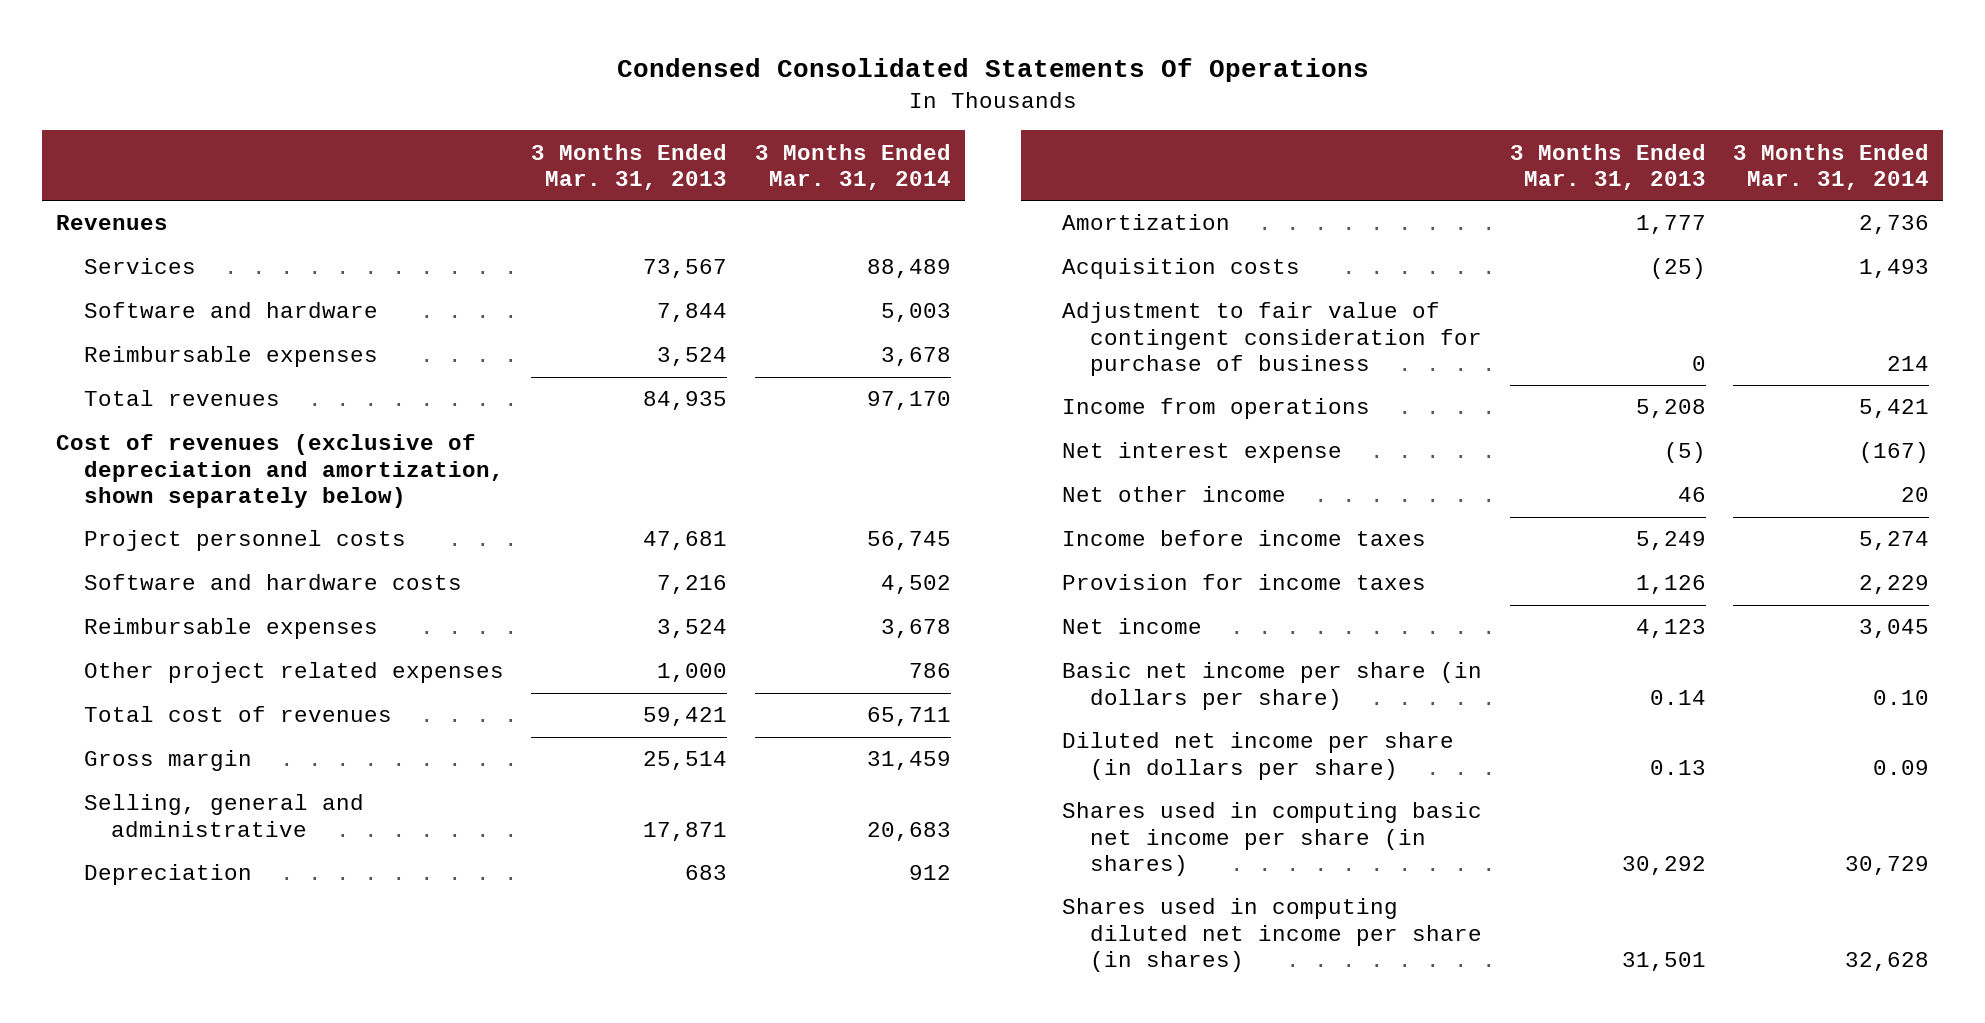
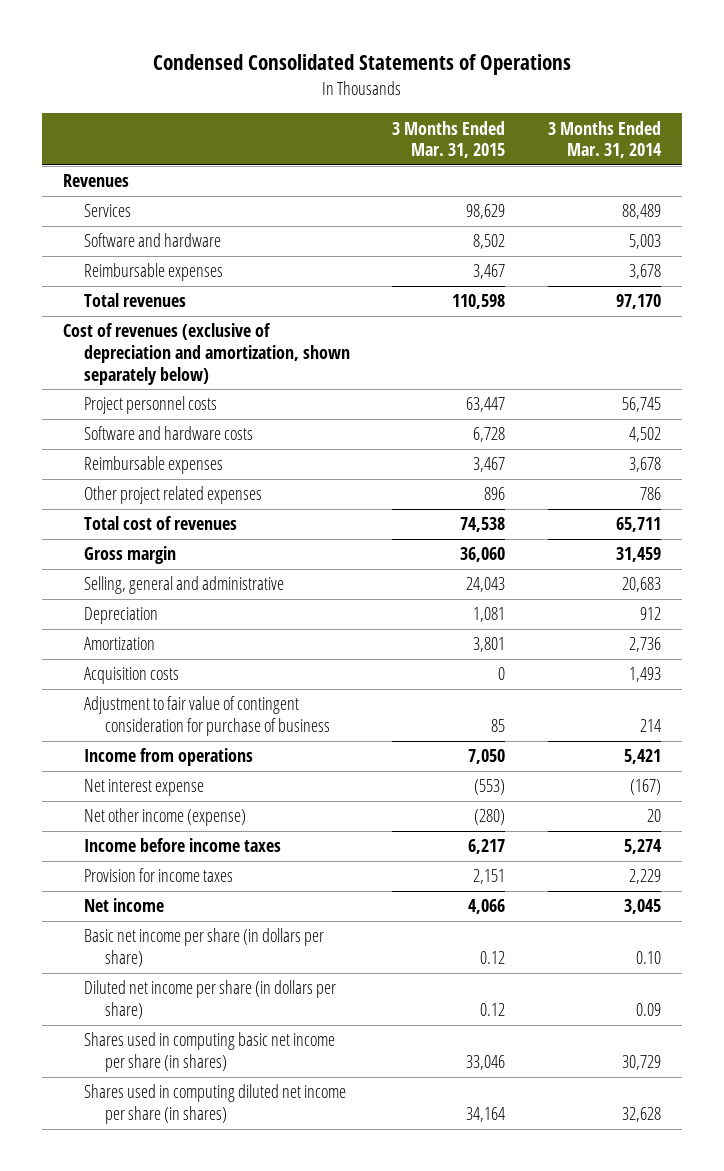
[616,58,1369,83] Condensed Consolidated Statements Of Operations -> [152,54,571,76] Condensed Consolidated Statements of Operations
[531,143,728,190] 3 Months Ended Mar. 31, 2013 -> none
none -> [392,120,506,159] 3 Months Ended Mar. 31, 2015
[1062,486,1287,503] Net other income -> [84,808,247,827] Net other income (expense)

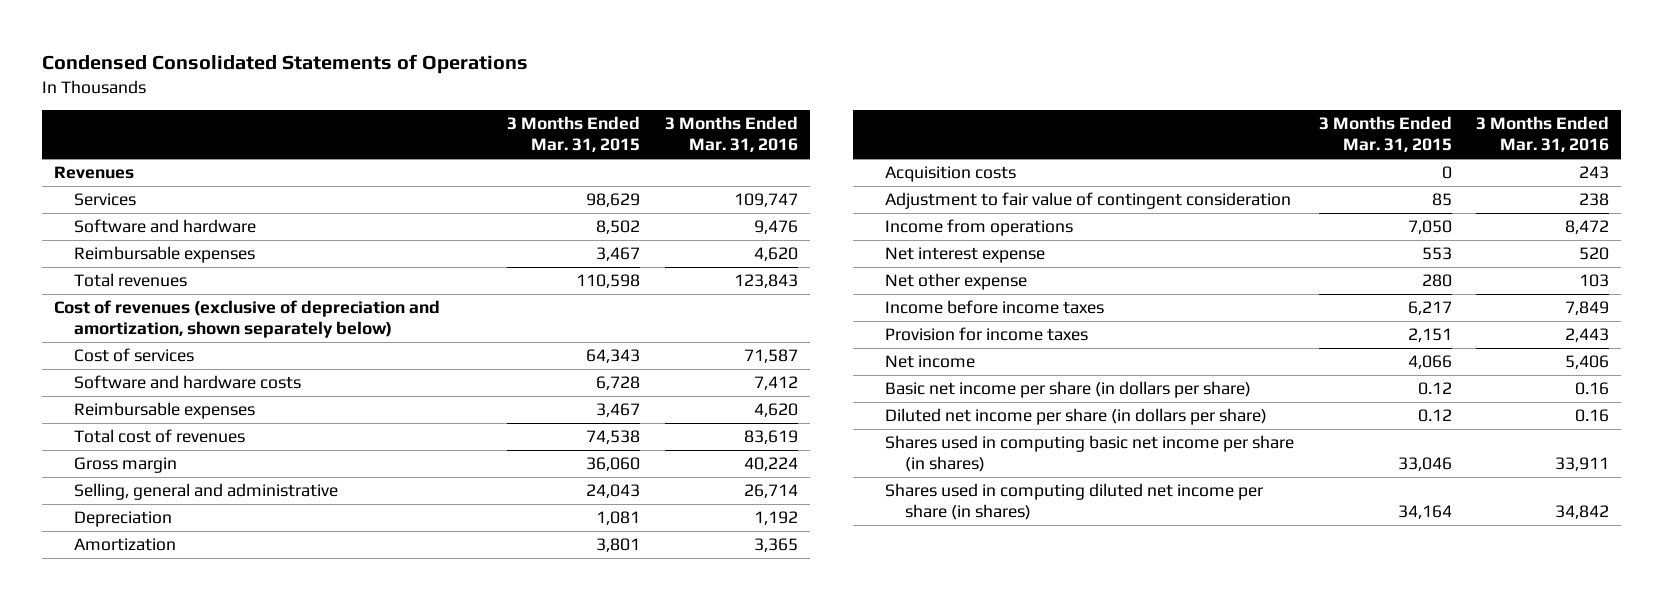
[547,120,662,159] 3 Months Ended Mar. 31, 2014 -> none
none -> [664,116,798,153] 3 Months Ended Mar. 31, 2016
[84,396,218,415] Project personnel costs -> [73,348,194,363] Cost of services
[466,397,506,413] 63,447 -> [586,349,641,364] 64,343
[84,486,263,505] Other project related expenses -> none
[84,696,331,737] Adjustment to fair value of contingent consideration for purchase of business -> [885,192,1292,210] Adjustment to fair value of contingent consideration
[474,779,506,796] (553) -> [1421,247,1452,261] 553
[84,808,247,827] Net other income (expense) -> [885,273,1028,291] Net other expense
[474,809,506,826] (280) -> [1421,274,1452,288] 280

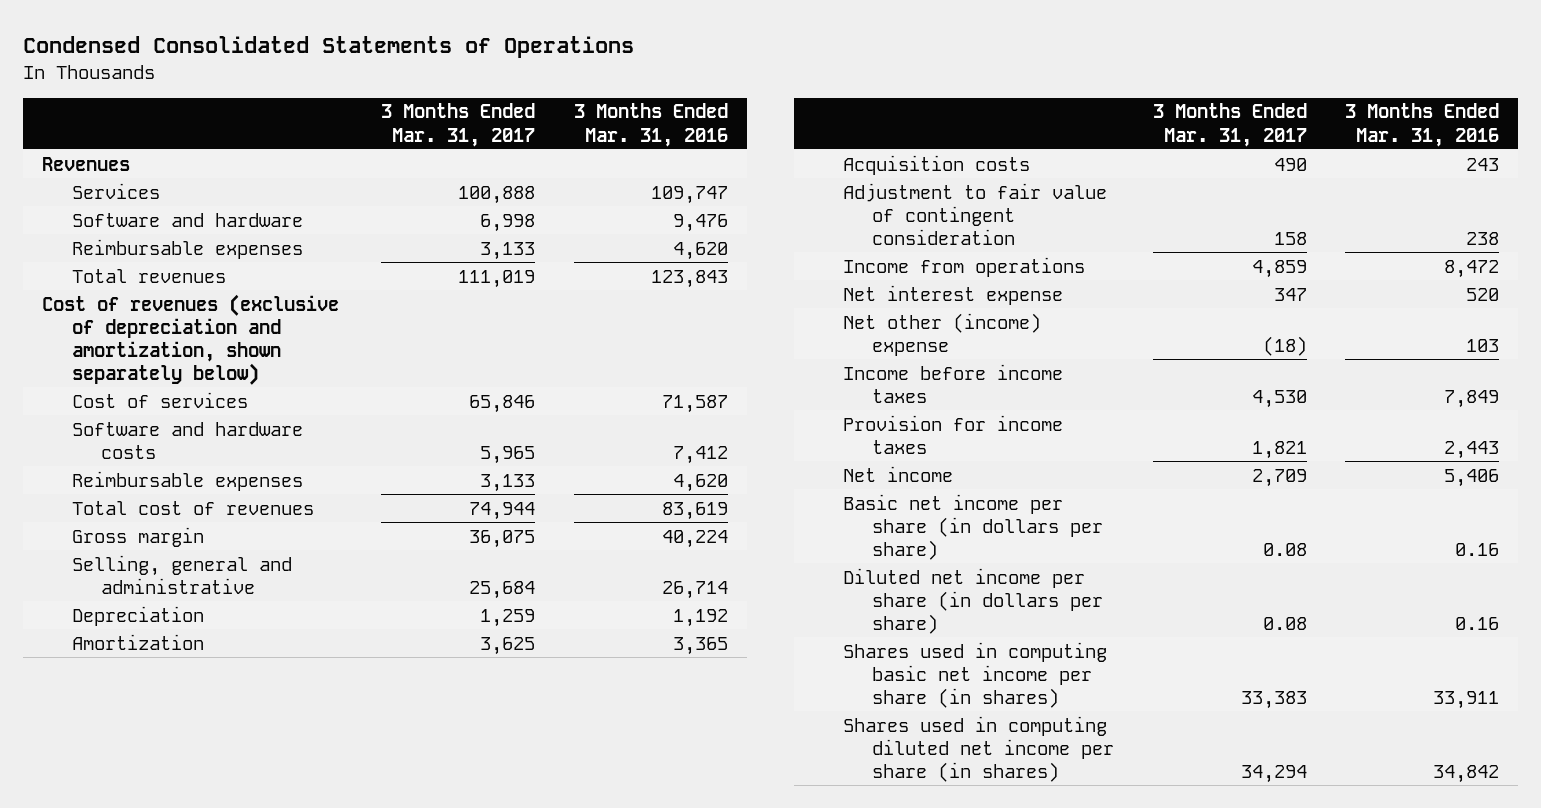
[507,116,641,153] 3 Months Ended Mar. 31, 2015 -> none
none -> [381,103,536,147] 3 Months Ended Mar. 31, 2017
[885,273,1028,291] Net other expense -> [842,312,1041,356] Net other (income) expense

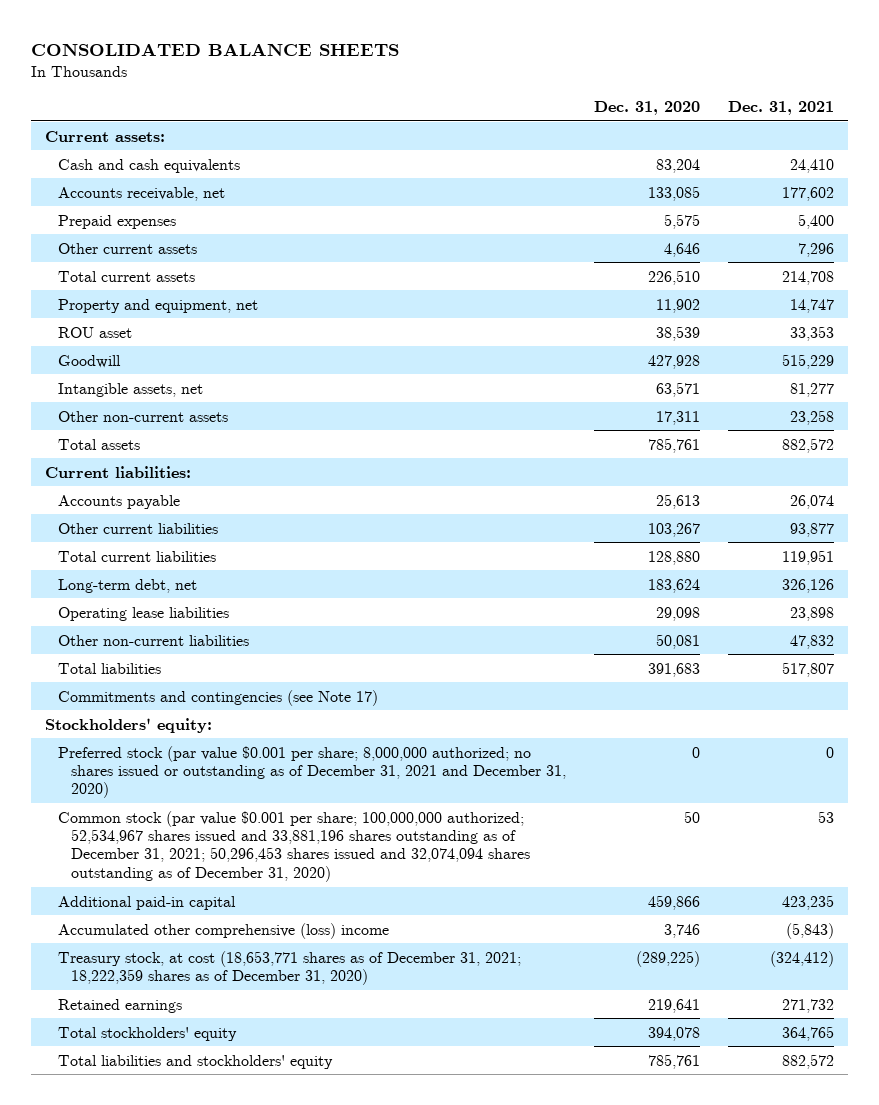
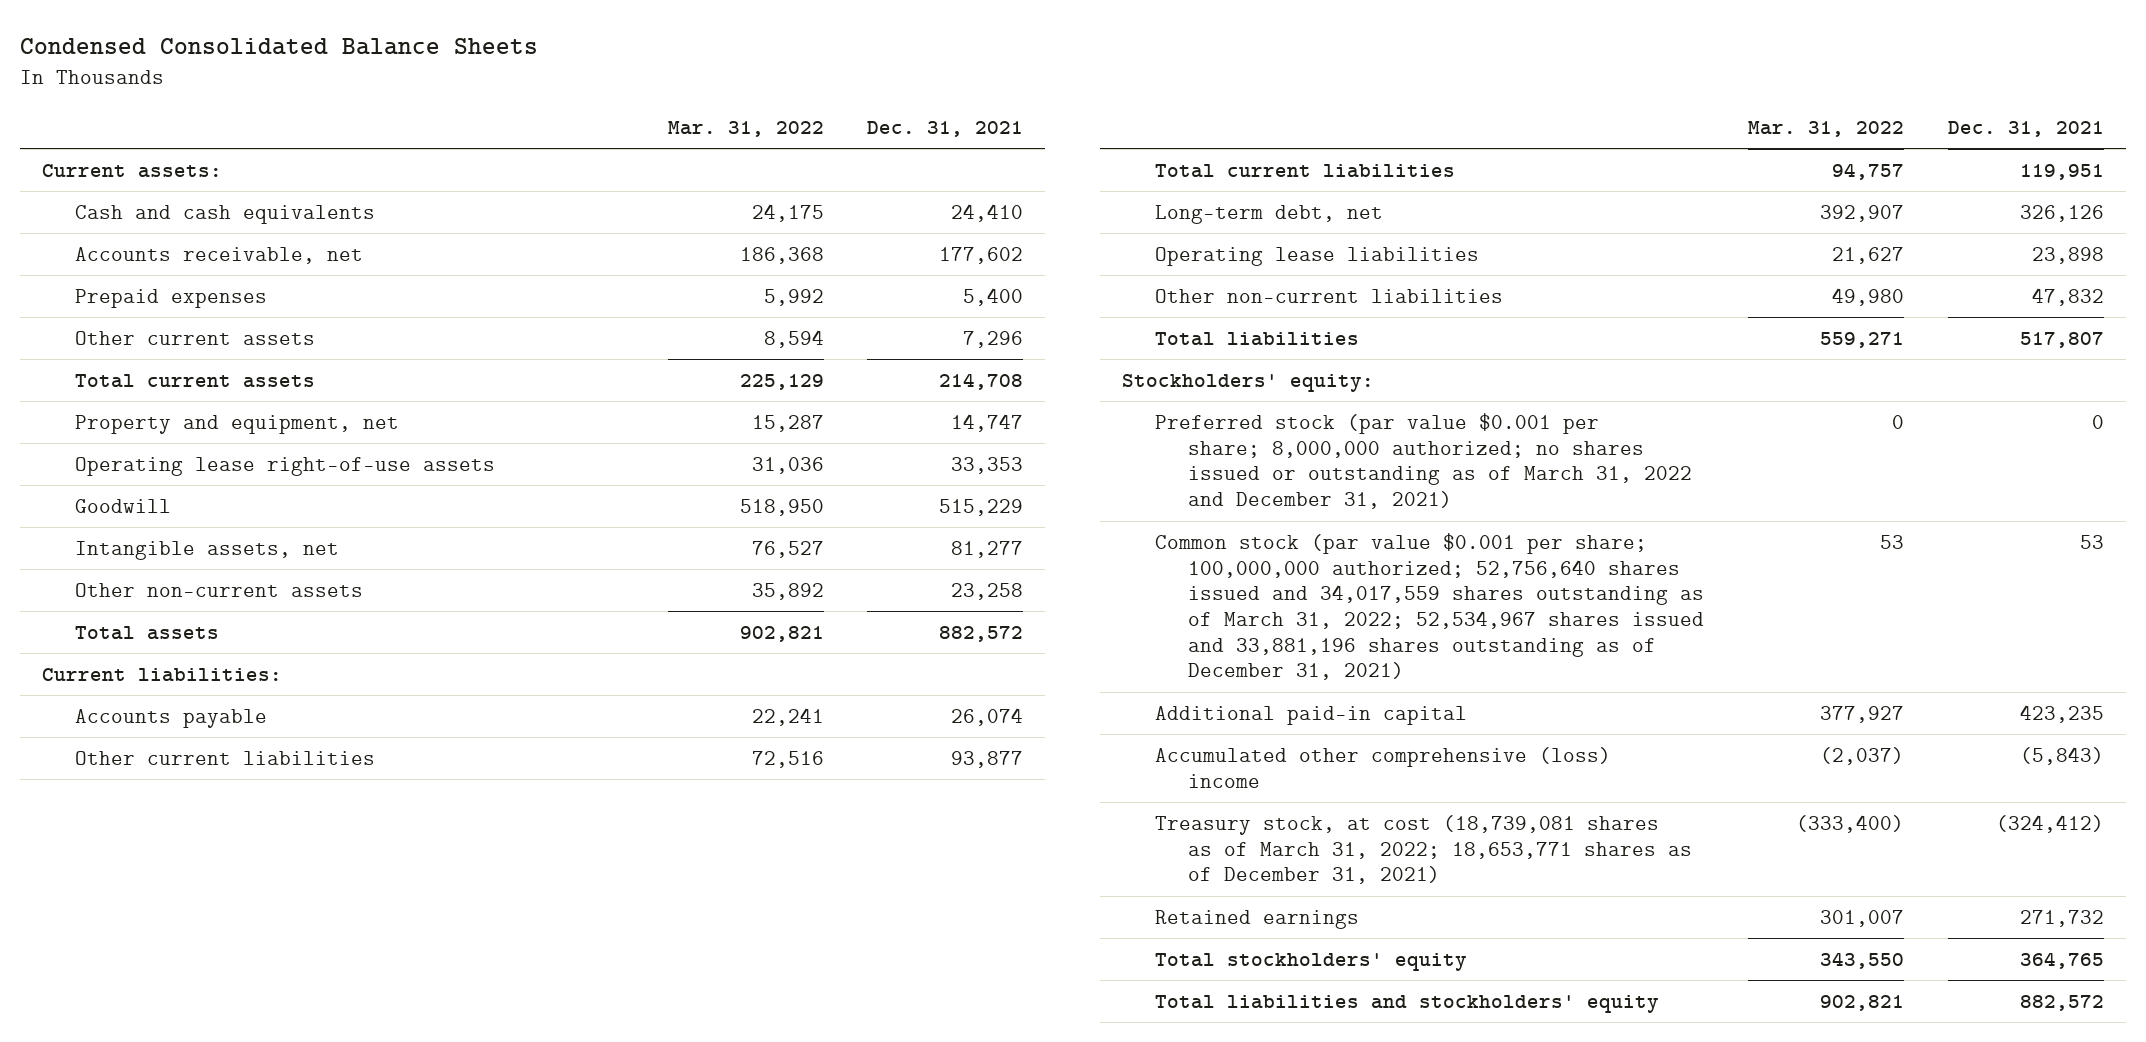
[31,42,400,56] CONSOLIDATED BALANCE SHEETS -> [20,38,539,56] Condensed Consolidated Balance Sheets
[594,101,701,116] Dec. 31, 2020 -> none
none -> [667,120,824,137] Mar. 31, 2022
[58,326,133,338] ROU asset -> [74,456,495,476] Operating lease right-of-use assets
[58,689,379,706] Commitments and contingencies (see Note 17) -> none
[58,745,567,799] Preferred stock (par value $0.001 per share; 8,000,000 authorized; no shares issued or outstanding as of December 31, 2021 and December 31, 2020) -> [1155,412,1693,510] Preferred stock (par value $0.001 per share; 8,000,000 authorized; no shares issued or outstanding as of March 31, 2022 and December 31, 2021)
[58,810,531,882] Common stock (par value $0.001 per share; 100,000,000 authorized; 52,534,967 shares issued and 33,881,196 shares outstanding as of December 31, 2021; 50,296,453 shares issued and 32,074,094 shares outstanding as of December 31, 2020) -> [1155,532,1705,681] Common stock (par value $0.001 per share; 100,000,000 authorized; 52,756,640 shares issued and 34,017,559 shares outstanding as of March 31, 2022; 52,534,967 shares issued and 33,881,196 shares outstanding as of December 31, 2021)
[58,950,522,985] Treasury stock, at cost (18,653,771 shares as of December 31, 2021; 18,222,359 shares as of December 31, 2020) -> [1155,814,1693,885] Treasury stock, at cost (18,739,081 shares as of March 31, 2022; 18,653,771 shares as of December 31, 2021)

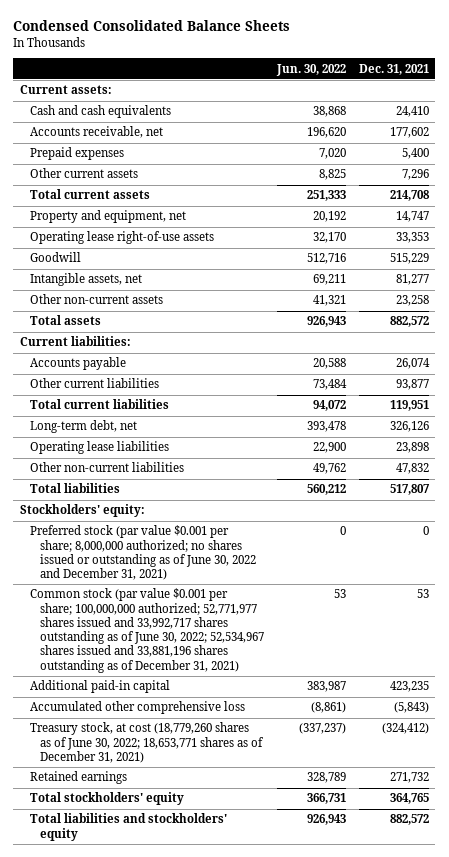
[667,120,824,137] Mar. 31, 2022 -> none
none -> [276,63,347,76] Jun. 30, 2022
[1155,412,1693,510] Preferred stock (par value $0.001 per share; 8,000,000 authorized; no shares issued or outstanding as of March 31, 2022 and December 31, 2021) -> [30,525,257,581] Preferred stock (par value $0.001 per share; 8,000,000 authorized; no shares issued or outstanding as of June 30, 2022 and December 31, 2021)
[1155,532,1705,681] Common stock (par value $0.001 per share; 100,000,000 authorized; 52,756,640 shares issued and 34,017,559 shares outstanding as of March 31, 2022; 52,534,967 shares issued and 33,881,196 shares outstanding as of December 31, 2021) -> [30,588,265,673] Common stock (par value $0.001 per share; 100,000,000 authorized; 52,771,977 shares issued and 33,992,717 shares outstanding as of June 30, 2022; 52,534,967 shares issued and 33,881,196 shares outstanding as of December 31, 2021)
[1155,746,1612,788] Accumulated other comprehensive (loss) income -> [30,701,246,715] Accumulated other comprehensive loss
[1155,814,1693,885] Treasury stock, at cost (18,739,081 shares as of March 31, 2022; 18,653,771 shares as of December 31, 2021) -> [30,722,265,763] Treasury stock, at cost (18,779,260 shares as of June 30, 2022; 18,653,771 shares as of December 31, 2021)

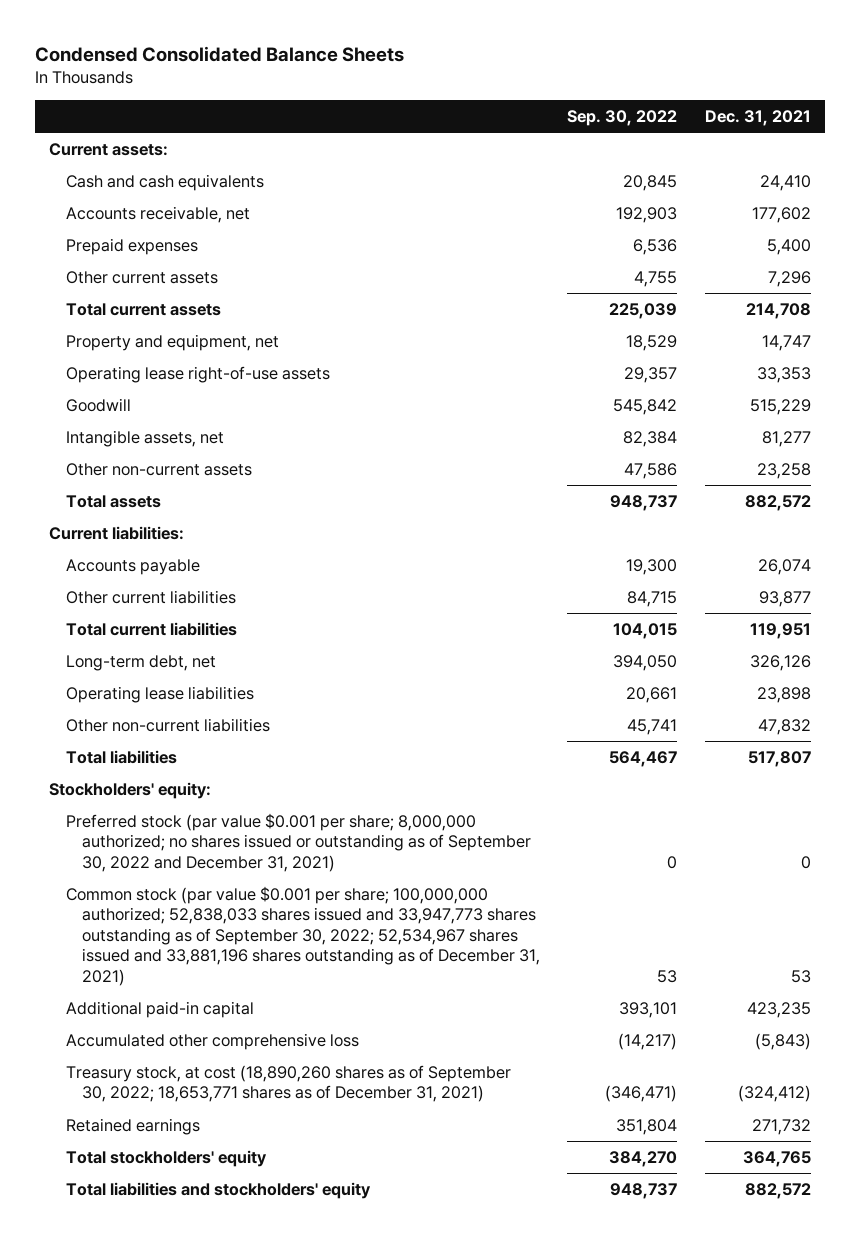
[276,63,347,76] Jun. 30, 2022 -> none
none -> [567,110,678,127] Sep. 30, 2022
[30,525,257,581] Preferred stock (par value $0.001 per share; 8,000,000 authorized; no shares issued or outstanding as of June 30, 2022 and December 31, 2021) -> [65,813,531,872] Preferred stock (par value $0.001 per share; 8,000,000 authorized; no shares issued or outstanding as of September 30, 2022 and December 31, 2021)
[30,588,265,673] Common stock (par value $0.001 per share; 100,000,000 authorized; 52,771,977 shares issued and 33,992,717 shares outstanding as of June 30, 2022; 52,534,967 shares issued and 33,881,196 shares outstanding as of December 31, 2021) -> [65,886,540,986] Common stock (par value $0.001 per share; 100,000,000 authorized; 52,838,033 shares issued and 33,947,773 shares outstanding as of September 30, 2022; 52,534,967 shares issued and 33,881,196 shares outstanding as of December 31, 2021)
[30,722,265,763] Treasury stock, at cost (18,779,260 shares as of June 30, 2022; 18,653,771 shares as of December 31, 2021) -> [65,1065,511,1103] Treasury stock, at cost (18,890,260 shares as of September 30, 2022; 18,653,771 shares as of December 31, 2021)

